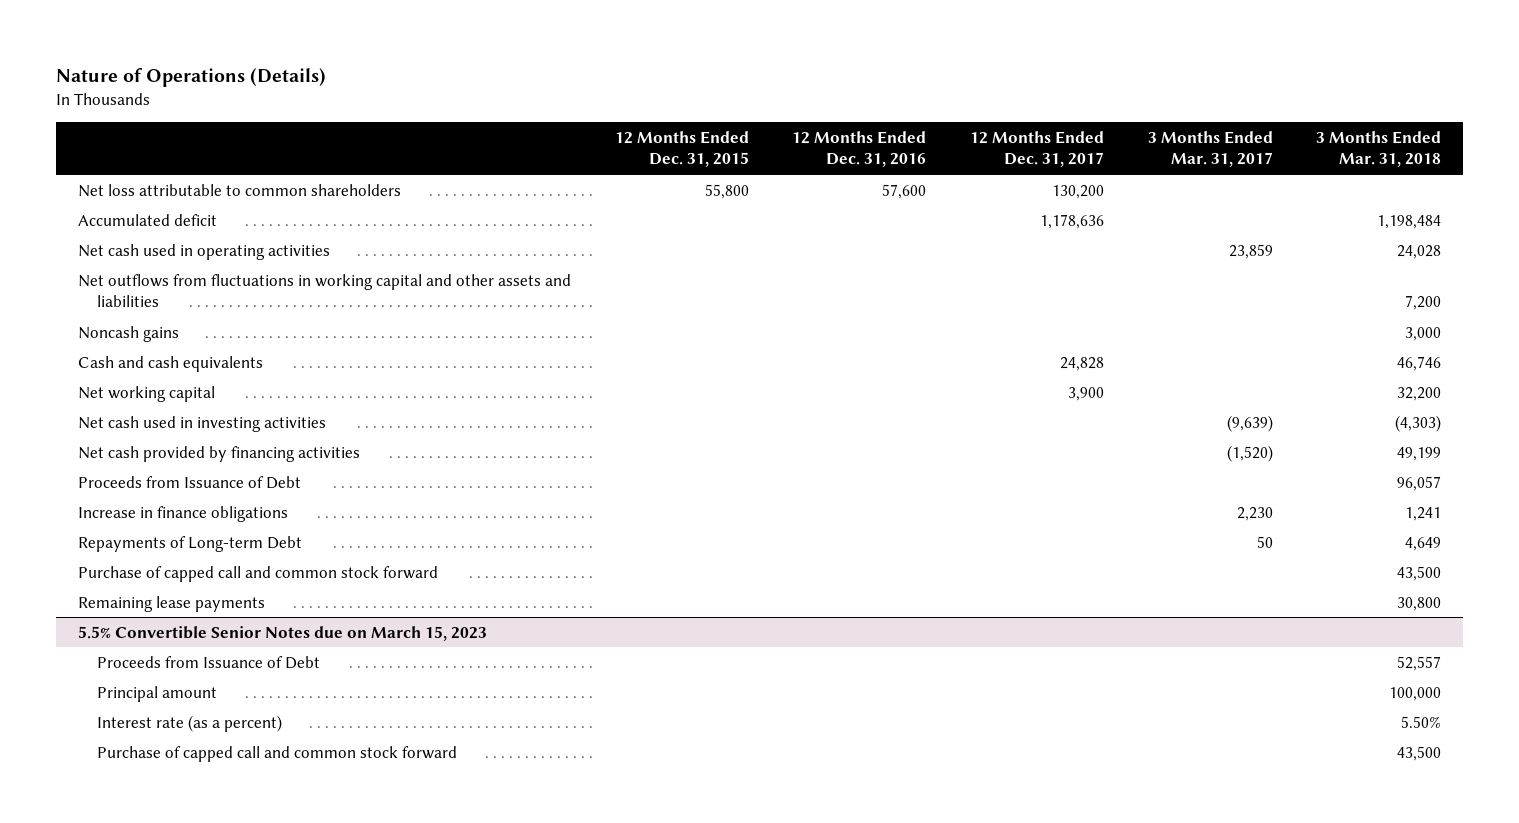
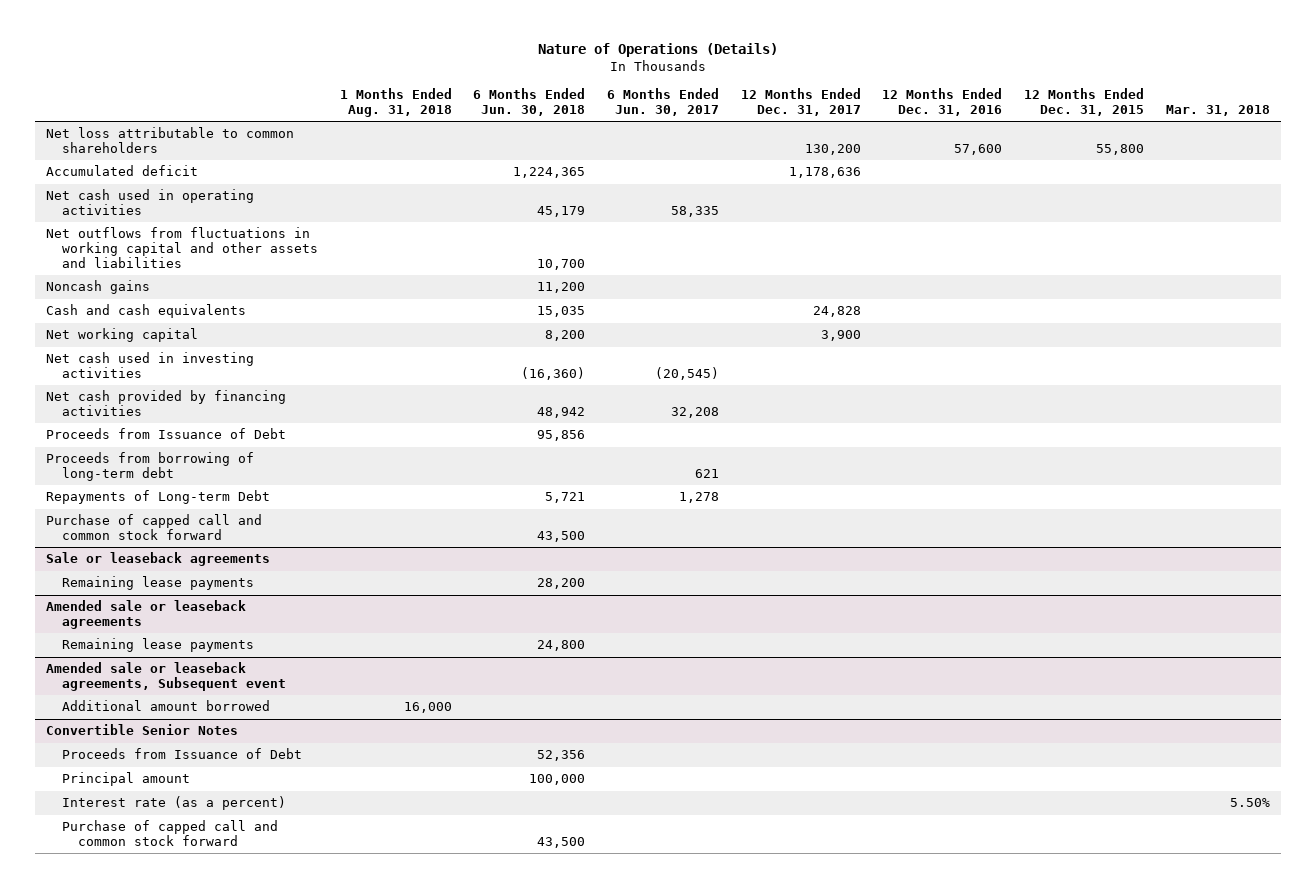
[1147,130,1273,168] 3 Months Ended Mar. 31, 2017 -> none
[1316,130,1442,168] 3 Months Ended Mar. 31, 2018 -> none
none -> [339,88,452,117] 1 Months Ended Aug. 31, 2018
none -> [473,88,586,116] 6 Months Ended Jun. 30, 2018
none -> [607,88,720,116] 6 Months Ended Jun. 30, 2017
none -> [1165,104,1270,116] Mar. 31, 2018
[77,505,288,522] Increase in finance obligations -> none
none -> [45,452,254,482] Proceeds from borrowing of long-term debt
[77,595,265,612] Remaining lease payments -> none
none -> [45,552,270,567] Sale or leaseback agreements
none -> [62,576,255,591] Remaining lease payments
none -> [45,600,246,630] Amended sale or leaseback agreements
none -> [62,638,255,653] Remaining lease payments
none -> [45,662,287,692] Amended sale or leaseback agreements, Subsequent event
none -> [62,700,271,712] Additional amount borrowed
[77,625,487,641] 5.5% Convertible Senior Notes due on March 15, 2023 -> [45,724,238,736] Convertible Senior Notes

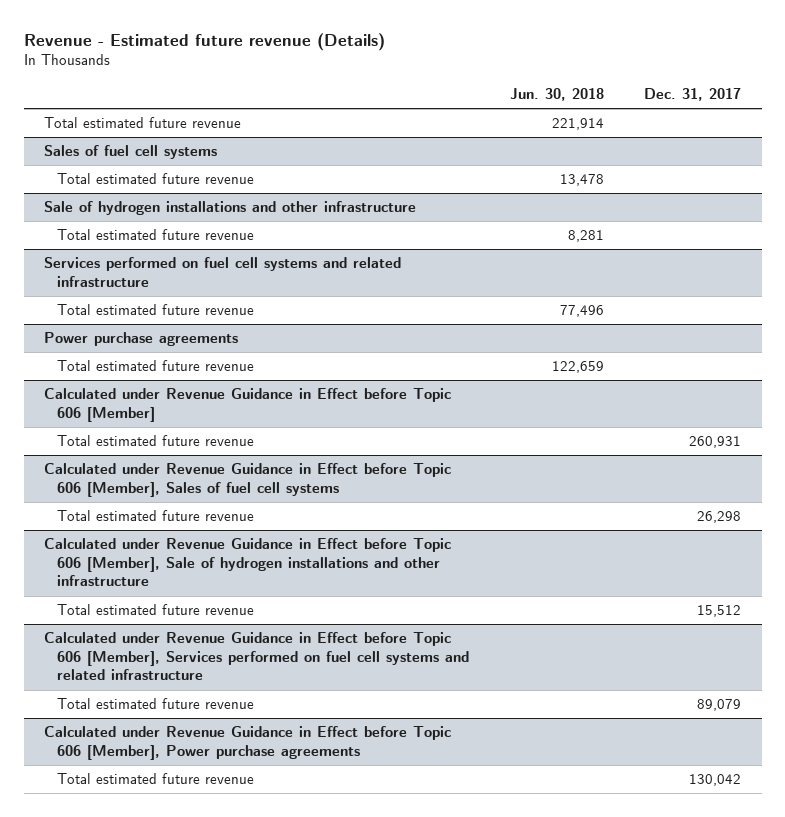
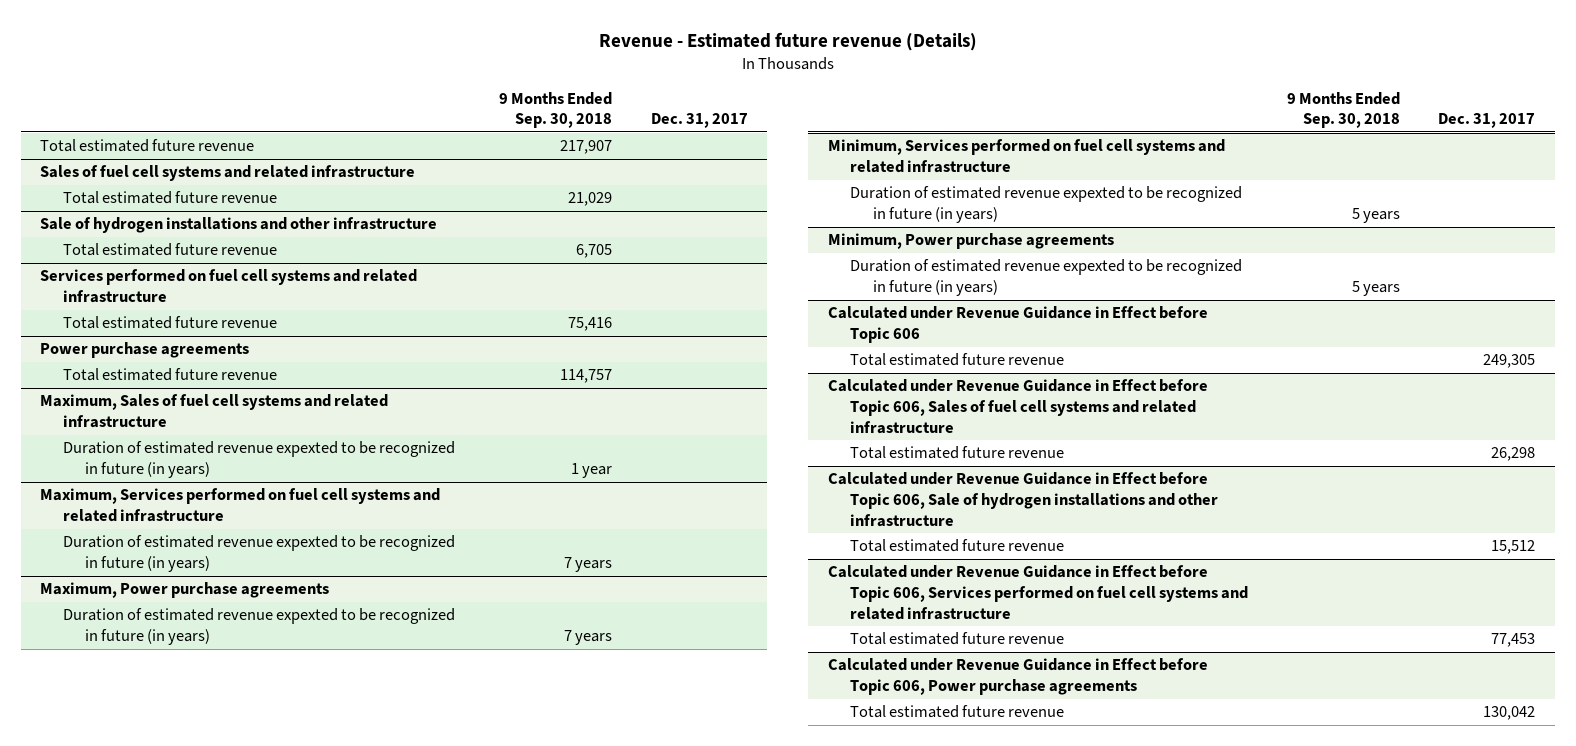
[509,88,604,102] Jun. 30, 2018 -> none
none -> [499,91,613,129] 9 Months Ended Sep. 30, 2018
[44,145,218,160] Sales of fuel cell systems -> [40,165,416,182] Sales of fuel cell systems and related infrastructure
none -> [40,394,389,429] Maximum, Sales of fuel cell systems and related infrastructure
none -> [62,441,455,479] Duration of estimated revenue expexted to be recognized in future (in years)
none -> [40,488,441,523] Maximum, Services performed on fuel cell systems and related infrastructure
none -> [62,535,455,573] Duration of estimated revenue expexted to be recognized in future (in years)
none -> [40,582,330,599] Maximum, Power purchase agreements
none -> [62,608,455,646] Duration of estimated revenue expexted to be recognized in future (in years)
none -> [827,139,1225,174] Minimum, Services performed on fuel cell systems and related infrastructure
none -> [850,186,1243,224] Duration of estimated revenue expexted to be recognized in future (in years)
none -> [827,233,1114,250] Minimum, Power purchase agreements
none -> [850,259,1243,297] Duration of estimated revenue expexted to be recognized in future (in years)
[44,388,452,422] Calculated under Revenue Guidance in Effect before Topic 606 [Member] -> [827,306,1208,344] Calculated under Revenue Guidance in Effect before Topic 606
[689,436,742,449] 260,931 -> [1483,354,1536,369] 249,305
[44,463,452,497] Calculated under Revenue Guidance in Effect before Topic 606 [Member], Sales of fuel cell systems -> [827,379,1208,434] Calculated under Revenue Guidance in Effect before Topic 606, Sales of fuel cell systems and related infrastructure
[44,538,452,587] Calculated under Revenue Guidance in Effect before Topic 606 [Member], Sale of hydrogen installations and other infrastructure -> [827,472,1219,527] Calculated under Revenue Guidance in Effect before Topic 606, Sale of hydrogen installations and other infrastructure
[44,632,469,681] Calculated under Revenue Guidance in Effect before Topic 606 [Member], Services performed on fuel cell systems and related infrastructure -> [827,565,1249,620] Calculated under Revenue Guidance in Effect before Topic 606, Services performed on fuel cell systems and related infrastructure
[697,699,742,712] 89,079 -> [1491,633,1536,648] 77,453
[44,726,452,760] Calculated under Revenue Guidance in Effect before Topic 606 [Member], Power purchase agreements -> [827,658,1208,696] Calculated under Revenue Guidance in Effect before Topic 606, Power purchase agreements

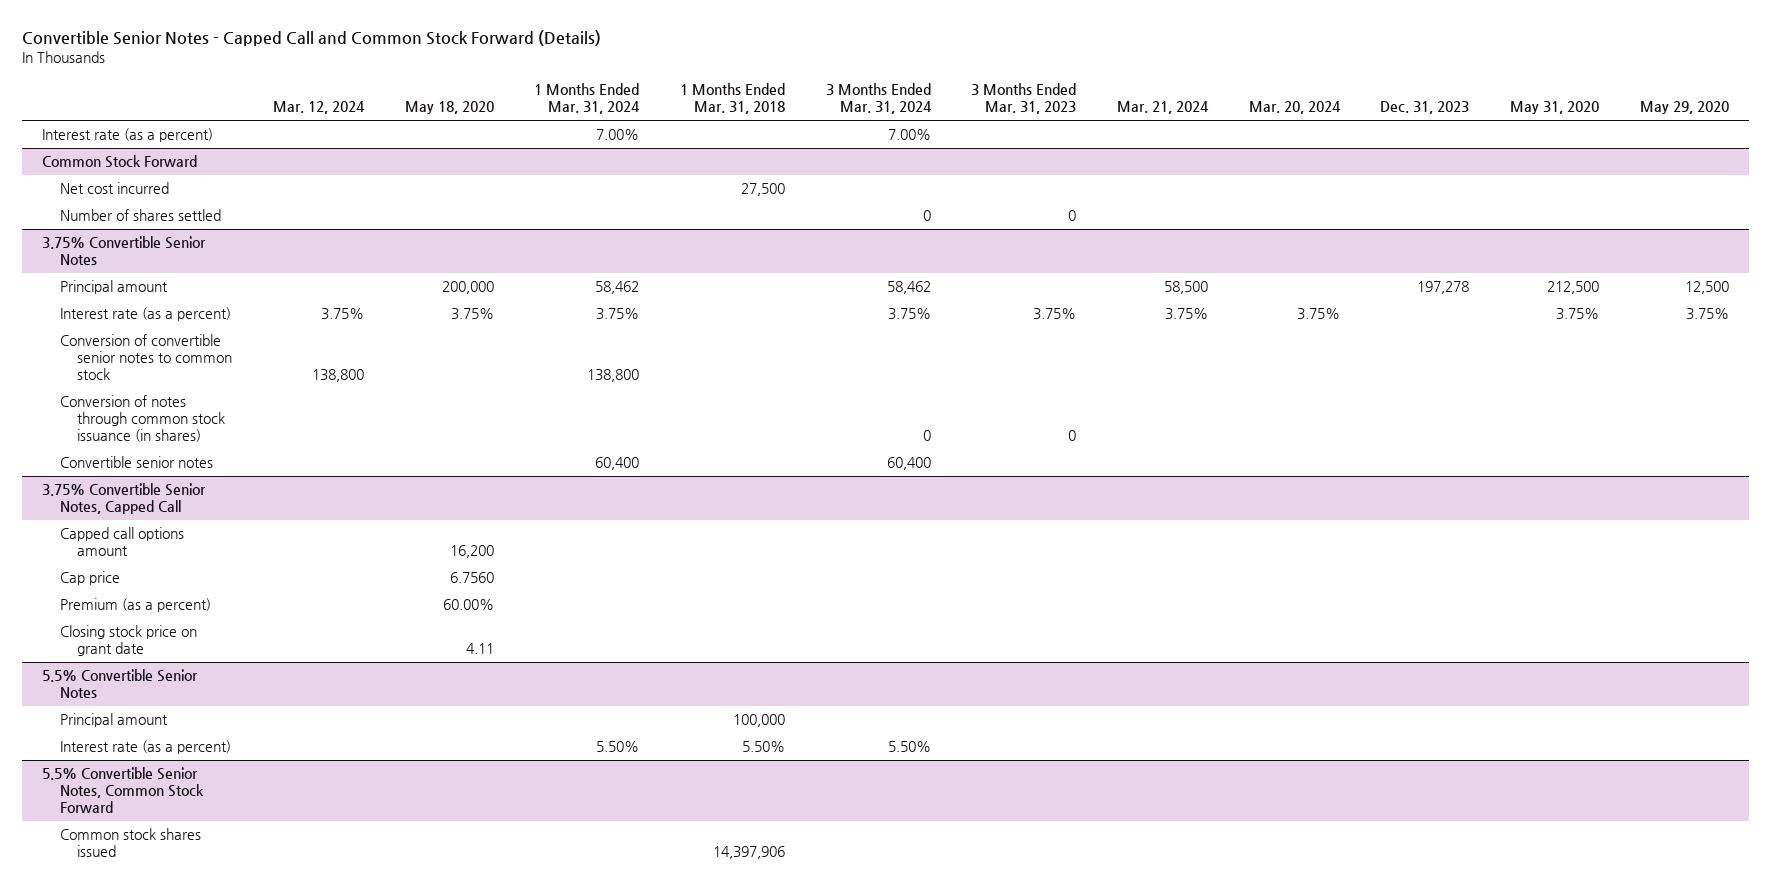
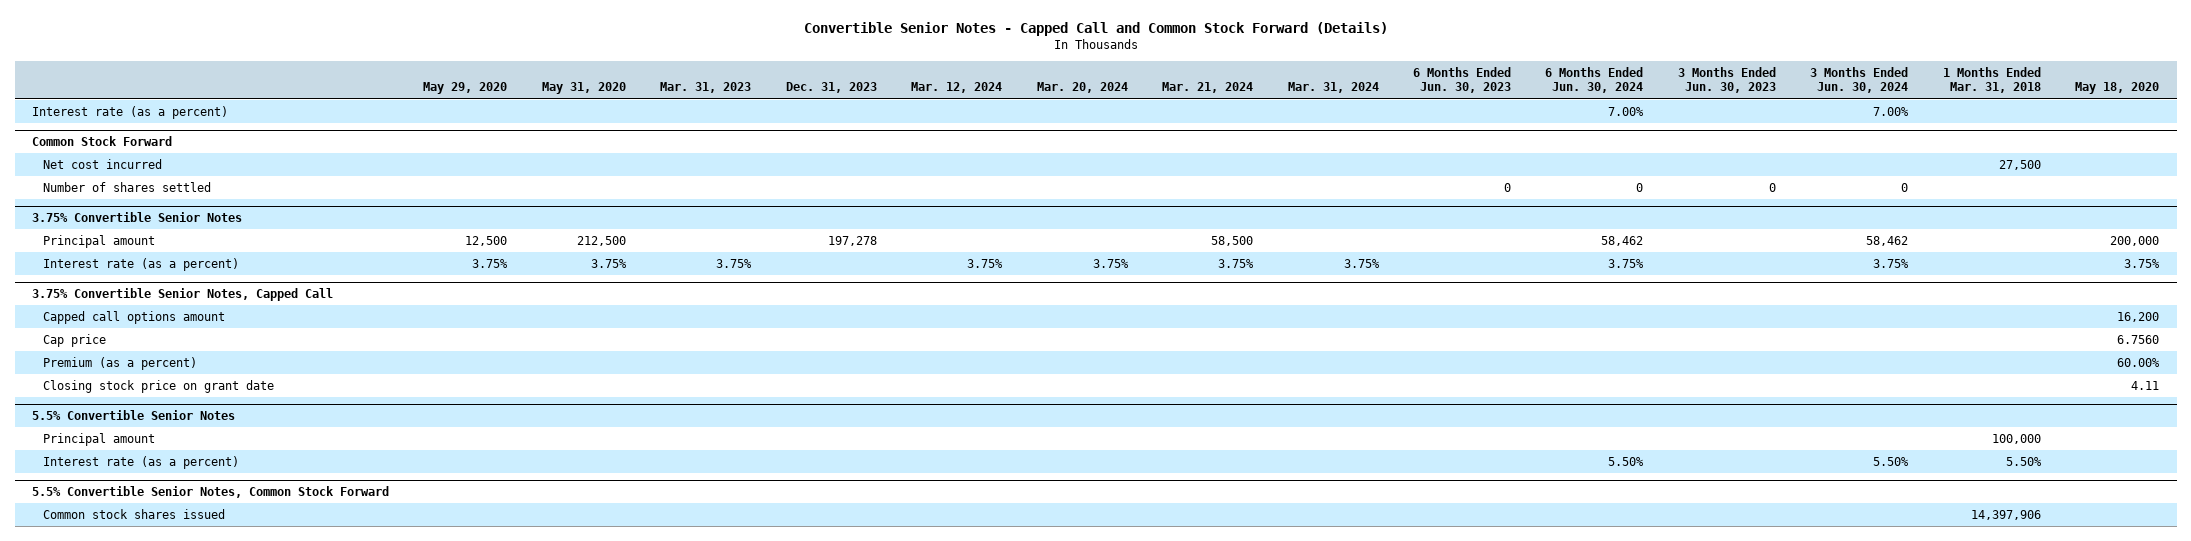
[534,83,641,115] 1 Months Ended Mar. 31, 2024 -> none
[825,83,932,115] 3 Months Ended Mar. 31, 2024 -> none
[971,83,1077,115] 3 Months Ended Mar. 31, 2023 -> none
none -> [660,82,752,94] Mar. 31, 2023
none -> [1287,82,1379,94] Mar. 31, 2024
none -> [1412,67,1511,94] 6 Months Ended Jun. 30, 2023
none -> [1545,67,1644,94] 6 Months Ended Jun. 30, 2024
none -> [1677,67,1776,94] 3 Months Ended Jun. 30, 2023
none -> [1810,67,1909,94] 3 Months Ended Jun. 30, 2024
[59,334,233,381] Conversion of convertible senior notes to common stock -> none
[59,395,226,443] Conversion of notes through common stock issuance (in shares) -> none
[59,456,213,469] Convertible senior notes -> none

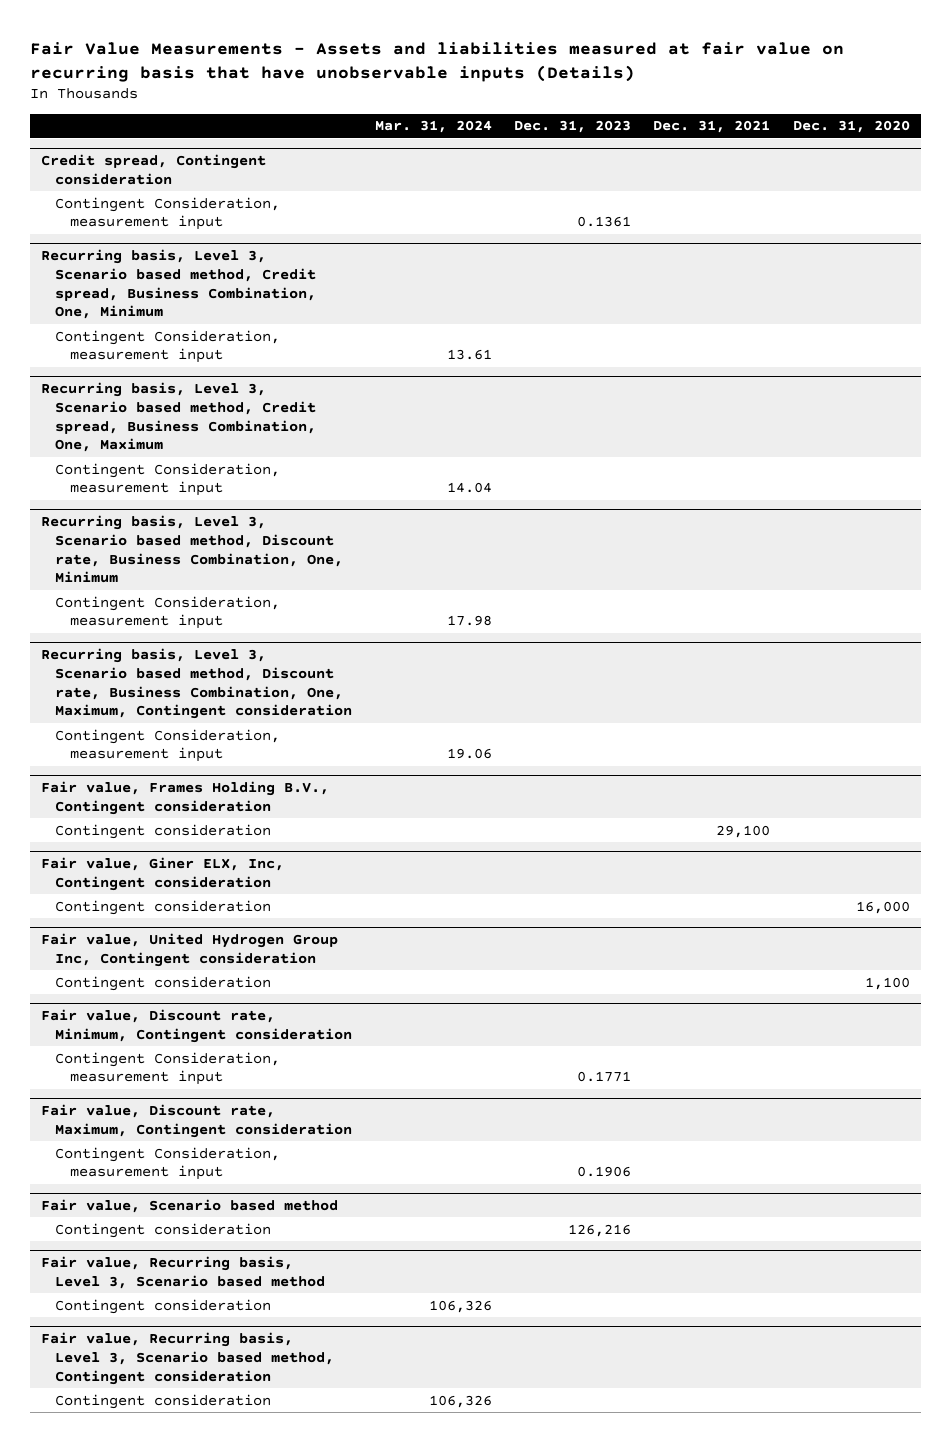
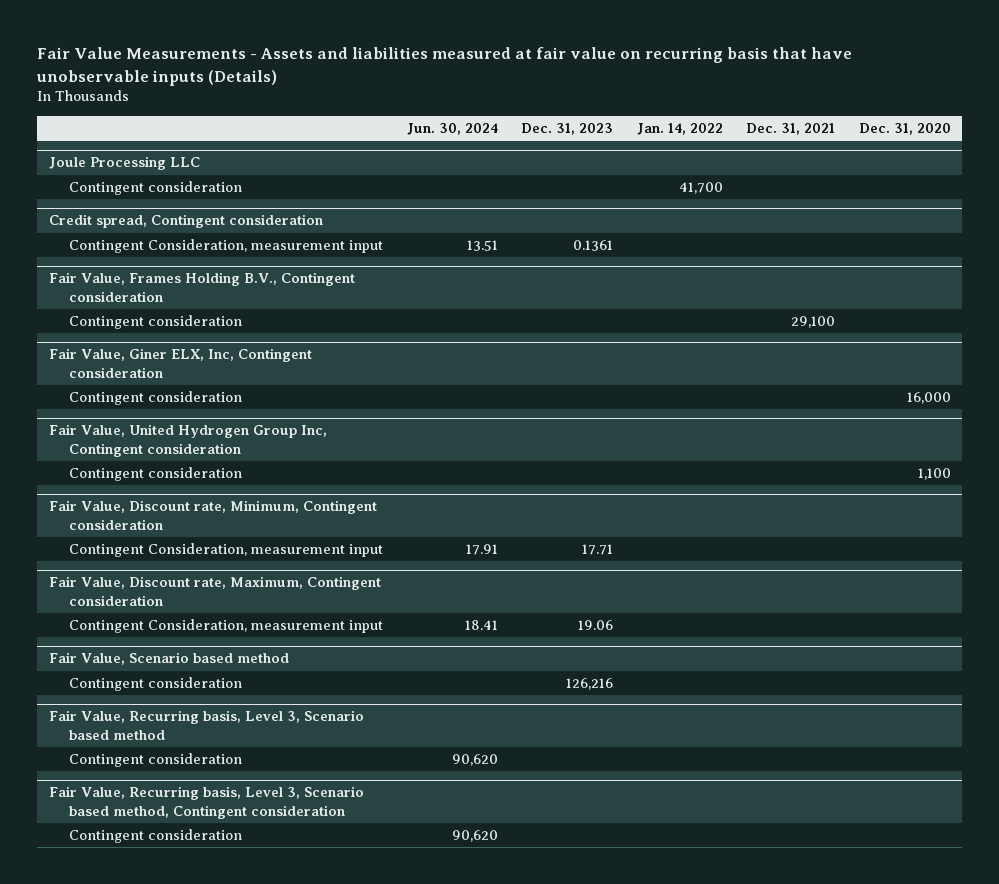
[374,120,492,134] Mar. 31, 2024 -> none
none -> [406,123,498,136] Jun. 30, 2024
none -> [636,123,723,136] Jan. 14, 2022
none -> [48,156,200,171] Joule Processing LLC
none -> [69,181,243,196] Contingent consideration
[40,248,317,320] Recurring basis, Level 3, Scenario based method, Credit spread, Business Combination, One, Minimum -> none
[55,329,281,364] Contingent Consideration, measurement input -> none
[40,381,317,453] Recurring basis, Level 3, Scenario based method, Credit spread, Business Combination, One, Maximum -> none
[55,462,281,497] Contingent Consideration, measurement input -> none
[40,514,344,584] Recurring basis, Level 3, Scenario based method, Discount rate, Business Combination, One, Minimum -> none
[55,595,281,630] Contingent Consideration, measurement input -> none
[40,647,353,720] Recurring basis, Level 3, Scenario based method, Discount rate, Business Combination, One, Maximum, Contingent consideration -> none
[55,728,281,763] Contingent Consideration, measurement input -> none
[40,780,329,815] Fair value, Frames Holding B.V., Contingent consideration -> [48,272,355,302] Fair Value, Frames Holding B.V., Contingent consideration
[40,856,284,891] Fair value, Giner ELX, Inc, Contingent consideration -> [48,348,312,378] Fair Value, Giner ELX, Inc, Contingent consideration
[40,932,338,967] Fair value, United Hydrogen Group Inc, Contingent consideration -> [48,424,327,457] Fair Value, United Hydrogen Group Inc, Contingent consideration
[40,1008,353,1043] Fair value, Discount rate, Minimum, Contingent consideration -> [48,500,377,530] Fair Value, Discount rate, Minimum, Contingent consideration
[577,1071,632,1083] 0.1771 -> [582,544,614,556] 17.71
[40,1103,353,1138] Fair value, Discount rate, Maximum, Contingent consideration -> [48,576,381,606] Fair Value, Discount rate, Maximum, Contingent consideration
[577,1166,632,1178] 0.1906 -> [578,620,614,631] 19.06
[40,1198,338,1213] Fair value, Scenario based method -> [48,652,289,666] Fair Value, Scenario based method
[40,1255,326,1289] Fair value, Recurring basis, Level 3, Scenario based method -> [48,710,364,740] Fair Value, Recurring basis, Level 3, Scenario based method
[40,1331,335,1385] Fair value, Recurring basis, Level 3, Scenario based method, Contingent consideration -> [48,786,364,819] Fair Value, Recurring basis, Level 3, Scenario based method, Contingent consideration

